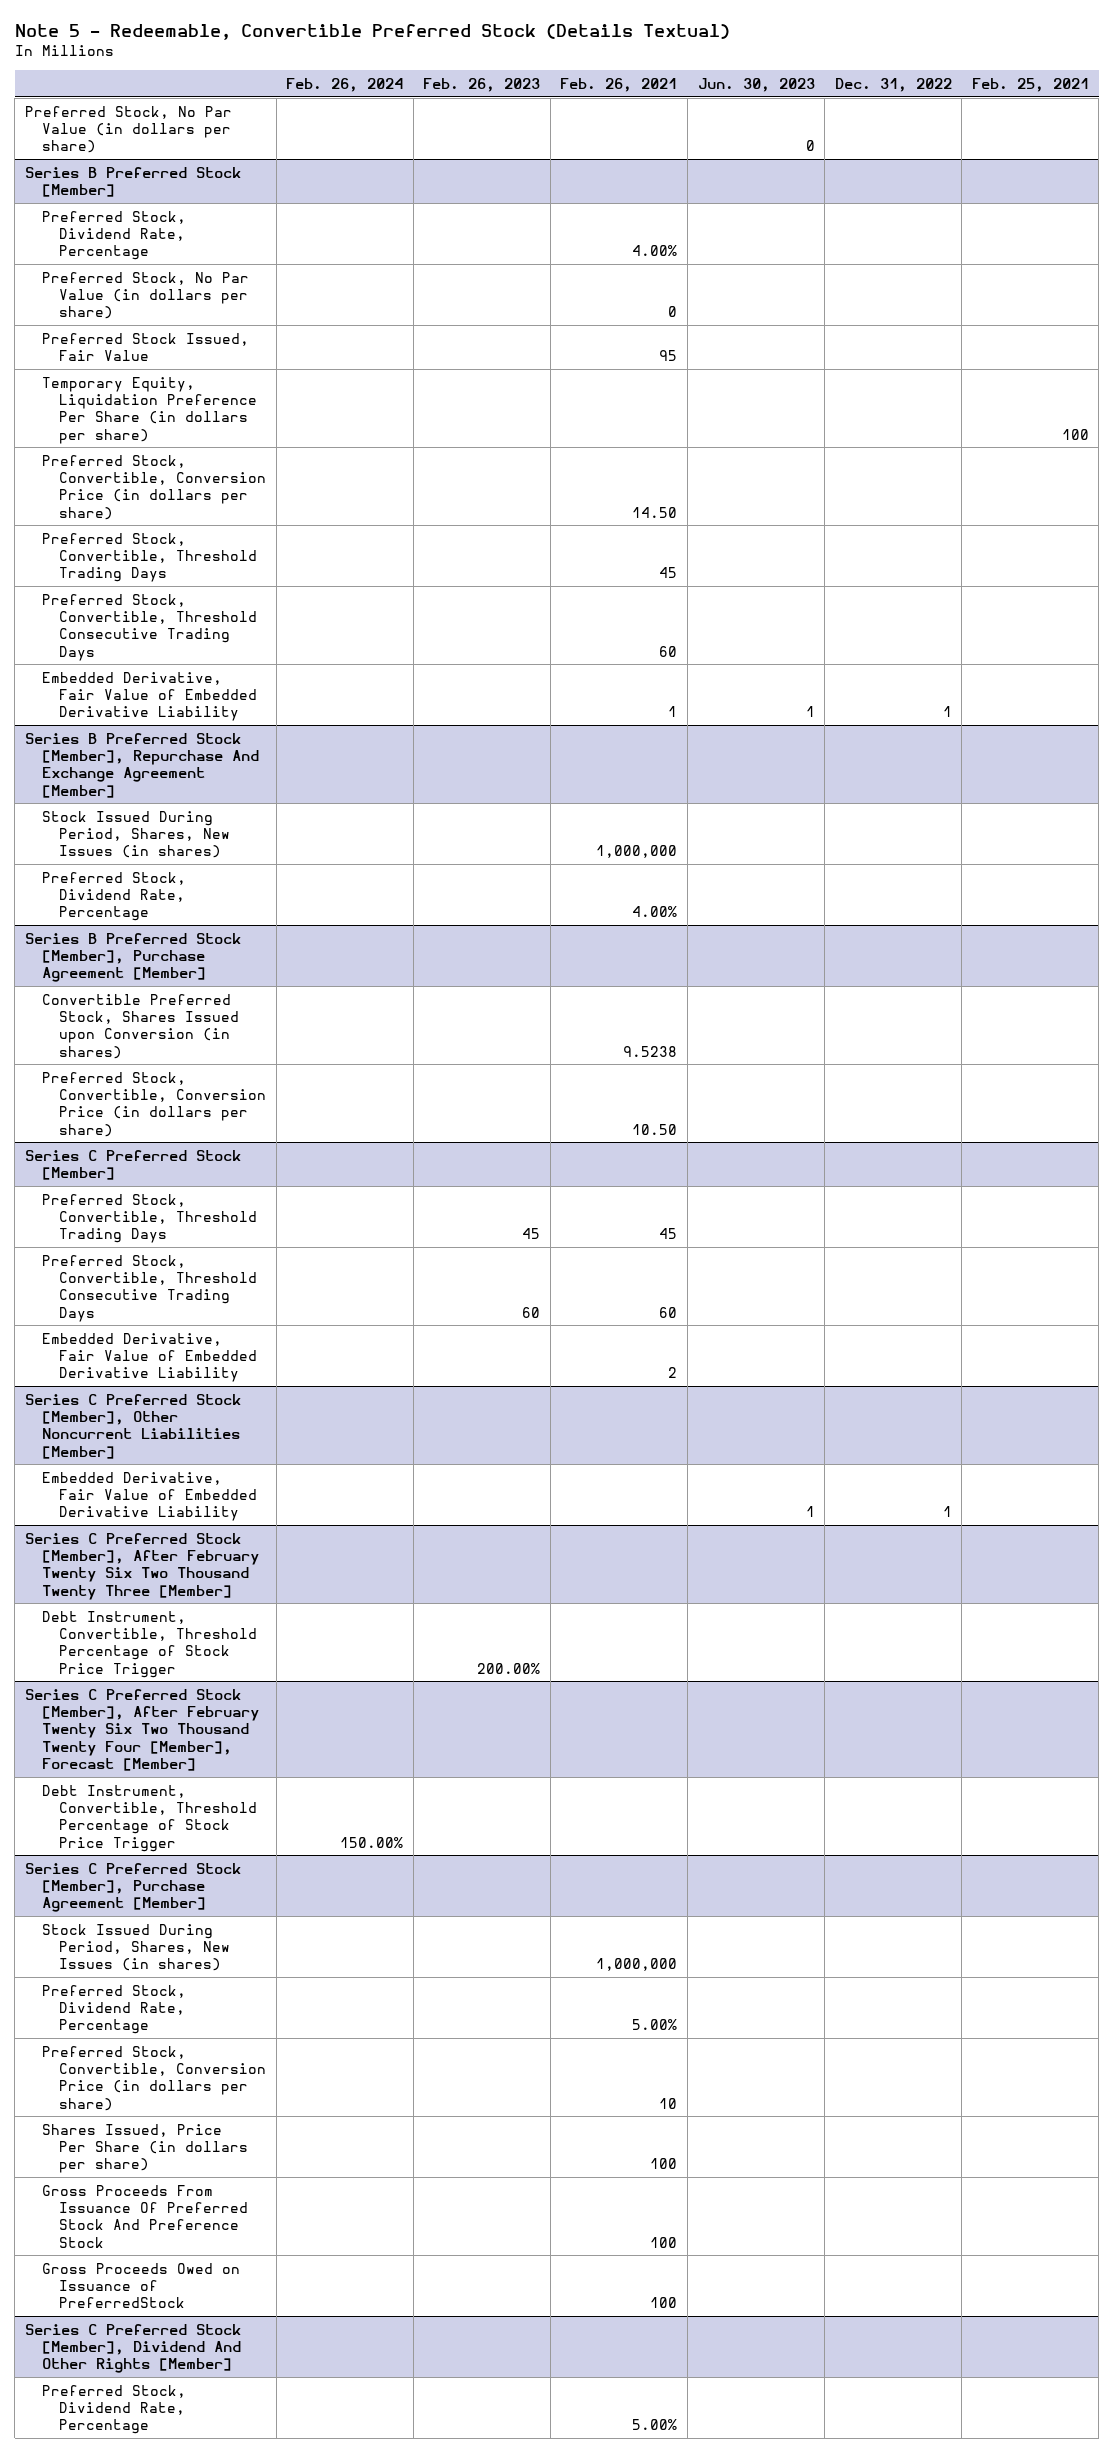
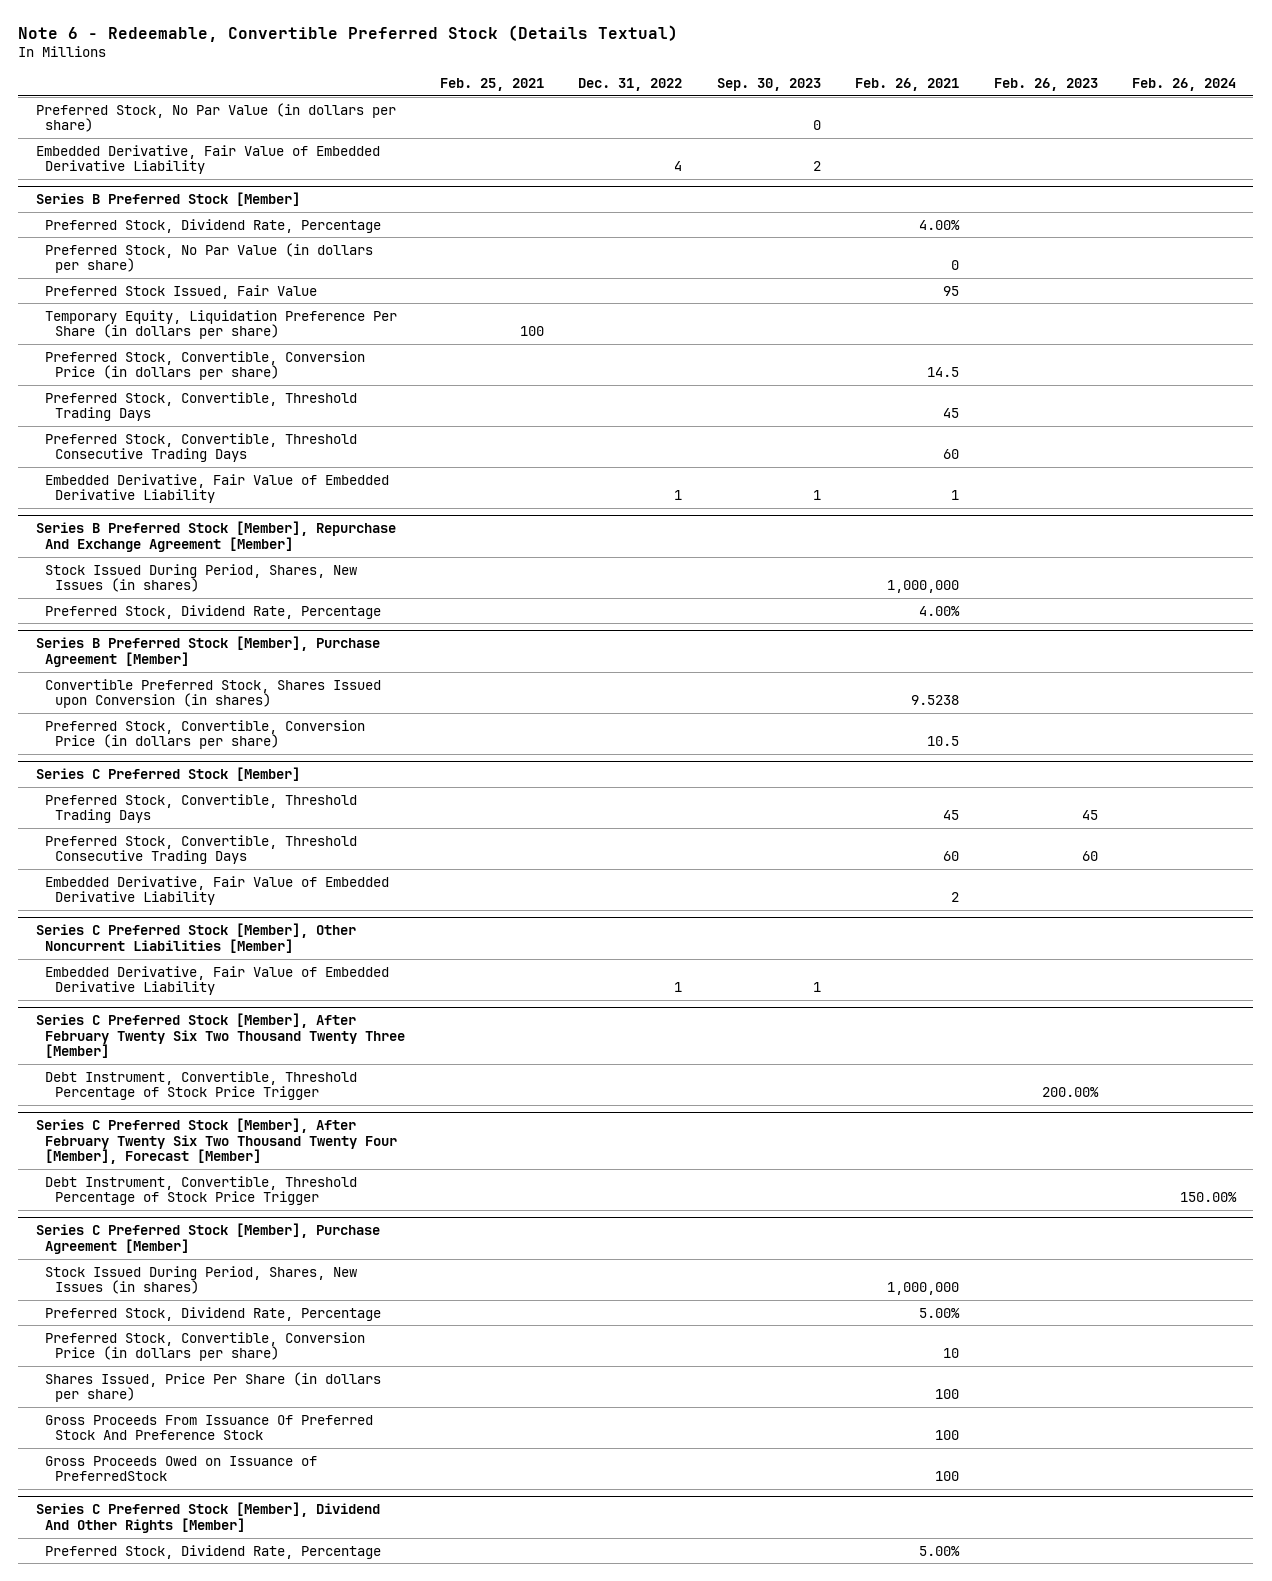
[14,24,730,41] Note 5 - Redeemable, Convertible Preferred Stock (Details Textual) -> [18,25,679,43] Note 6 - Redeemable, Convertible Preferred Stock (Details Textual)
[697,78,815,93] Jun. 30, 2023 -> none
none -> [716,78,821,92] Sep. 30, 2023
none -> [35,144,380,175] Embedded Derivative, Fair Value of Embedded Derivative Liability
[632,506,678,518] 14.50 -> [927,367,960,378] 14.5
[632,1123,678,1135] 10.50 -> [927,736,960,747] 10.5

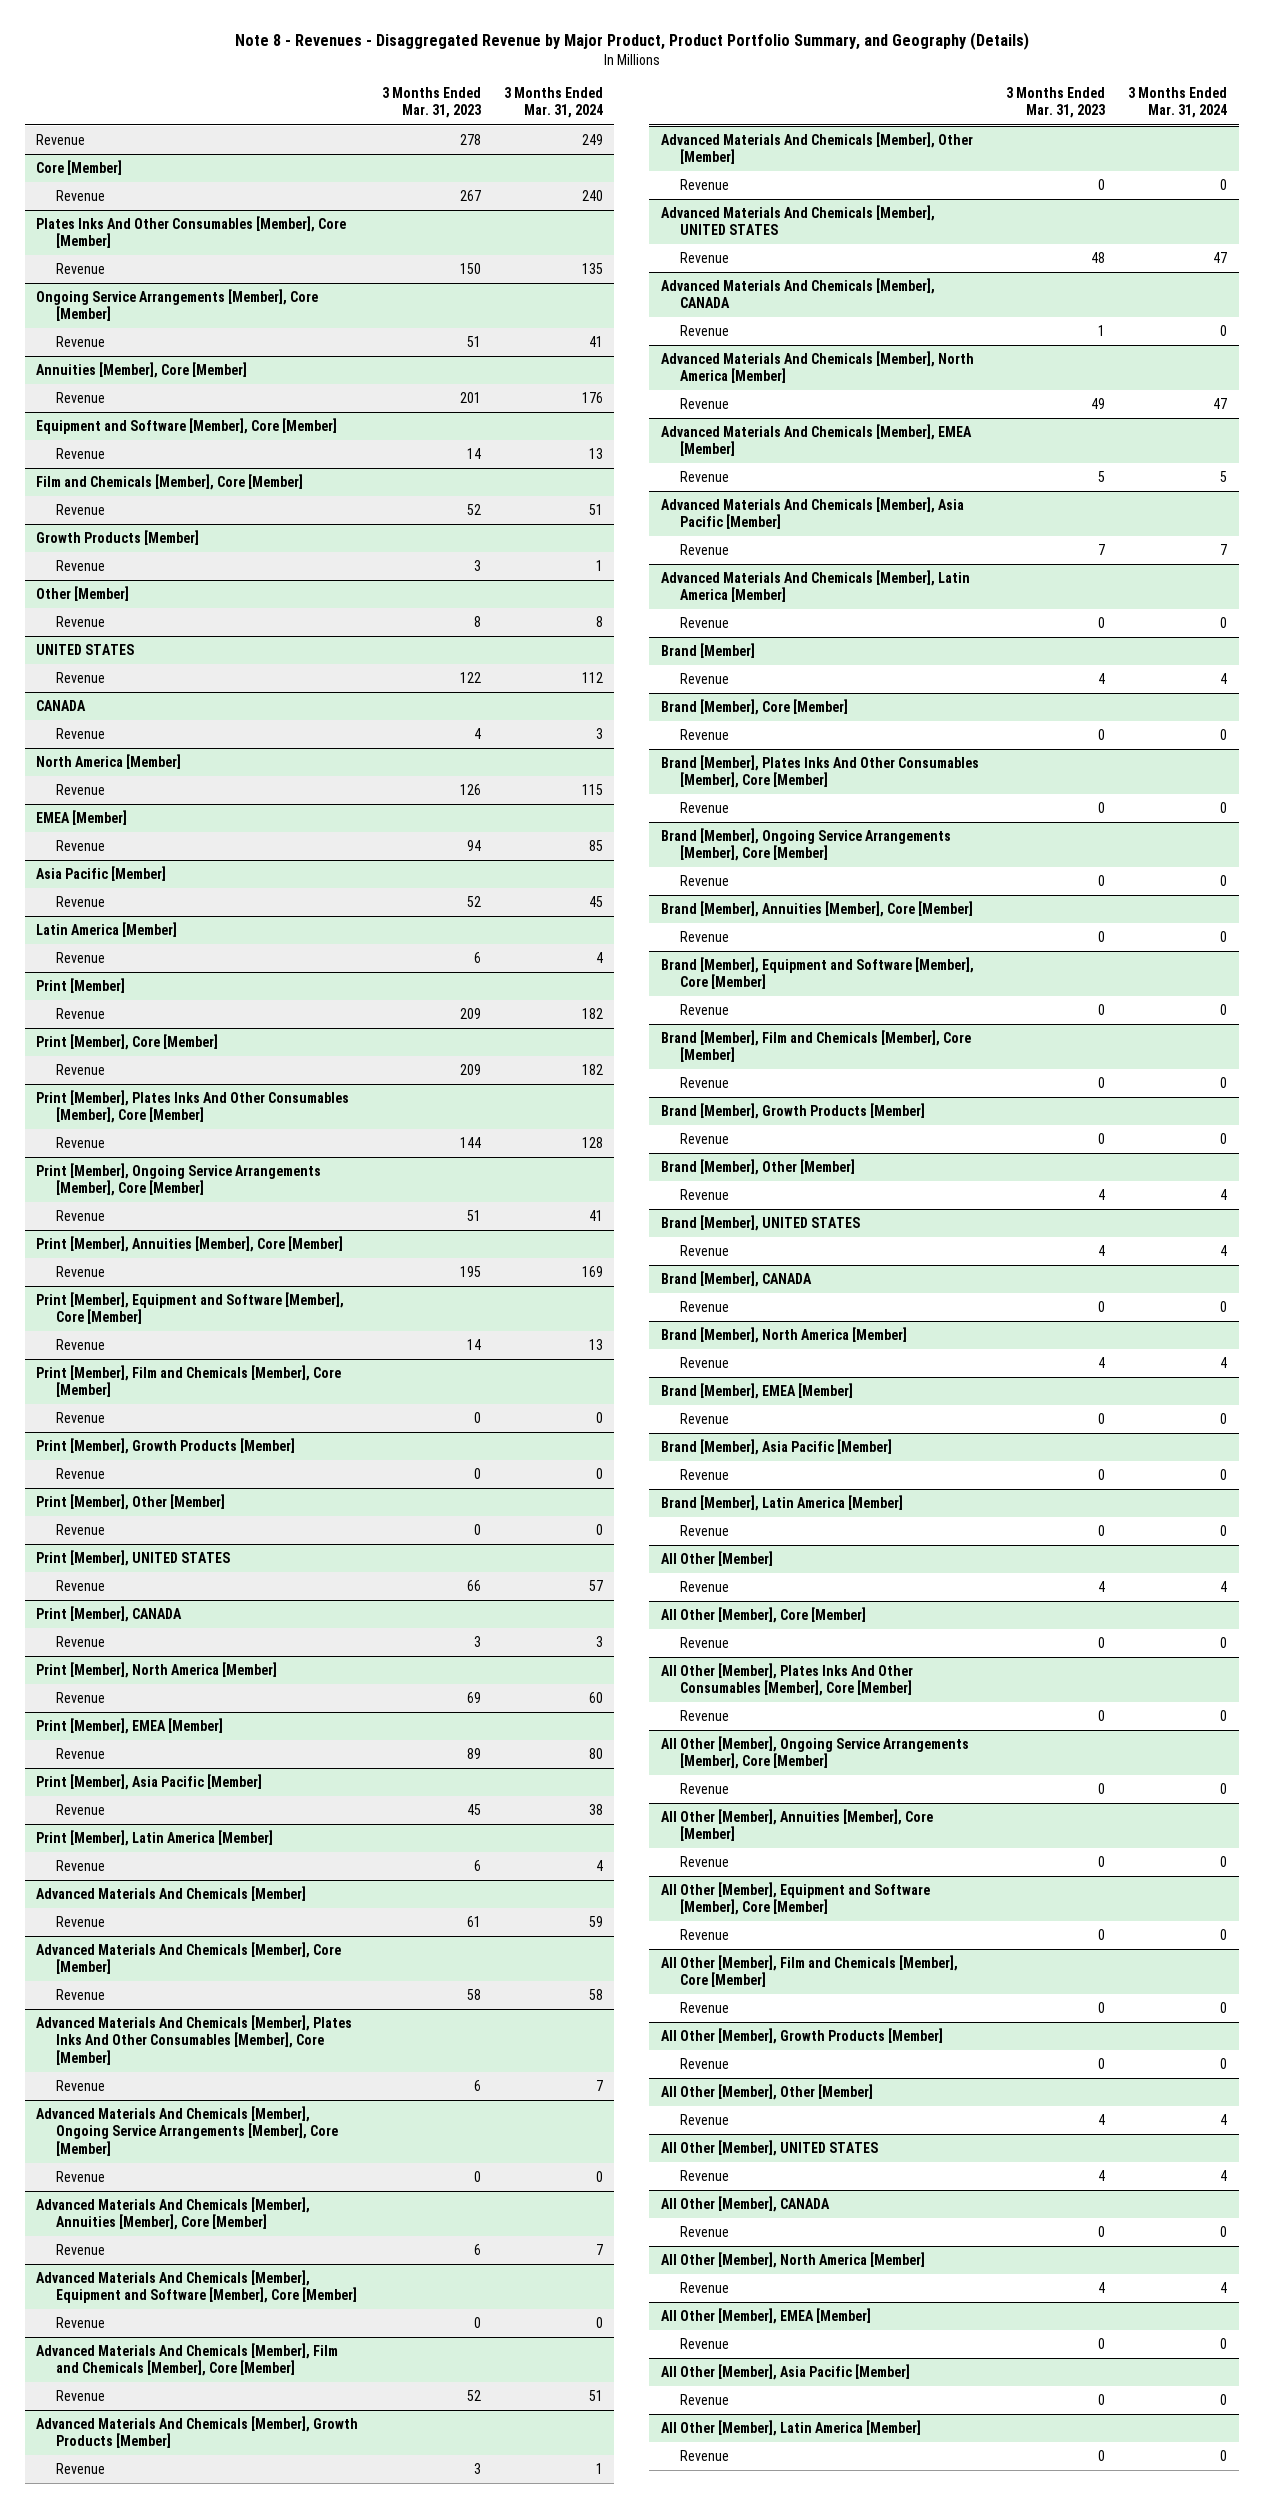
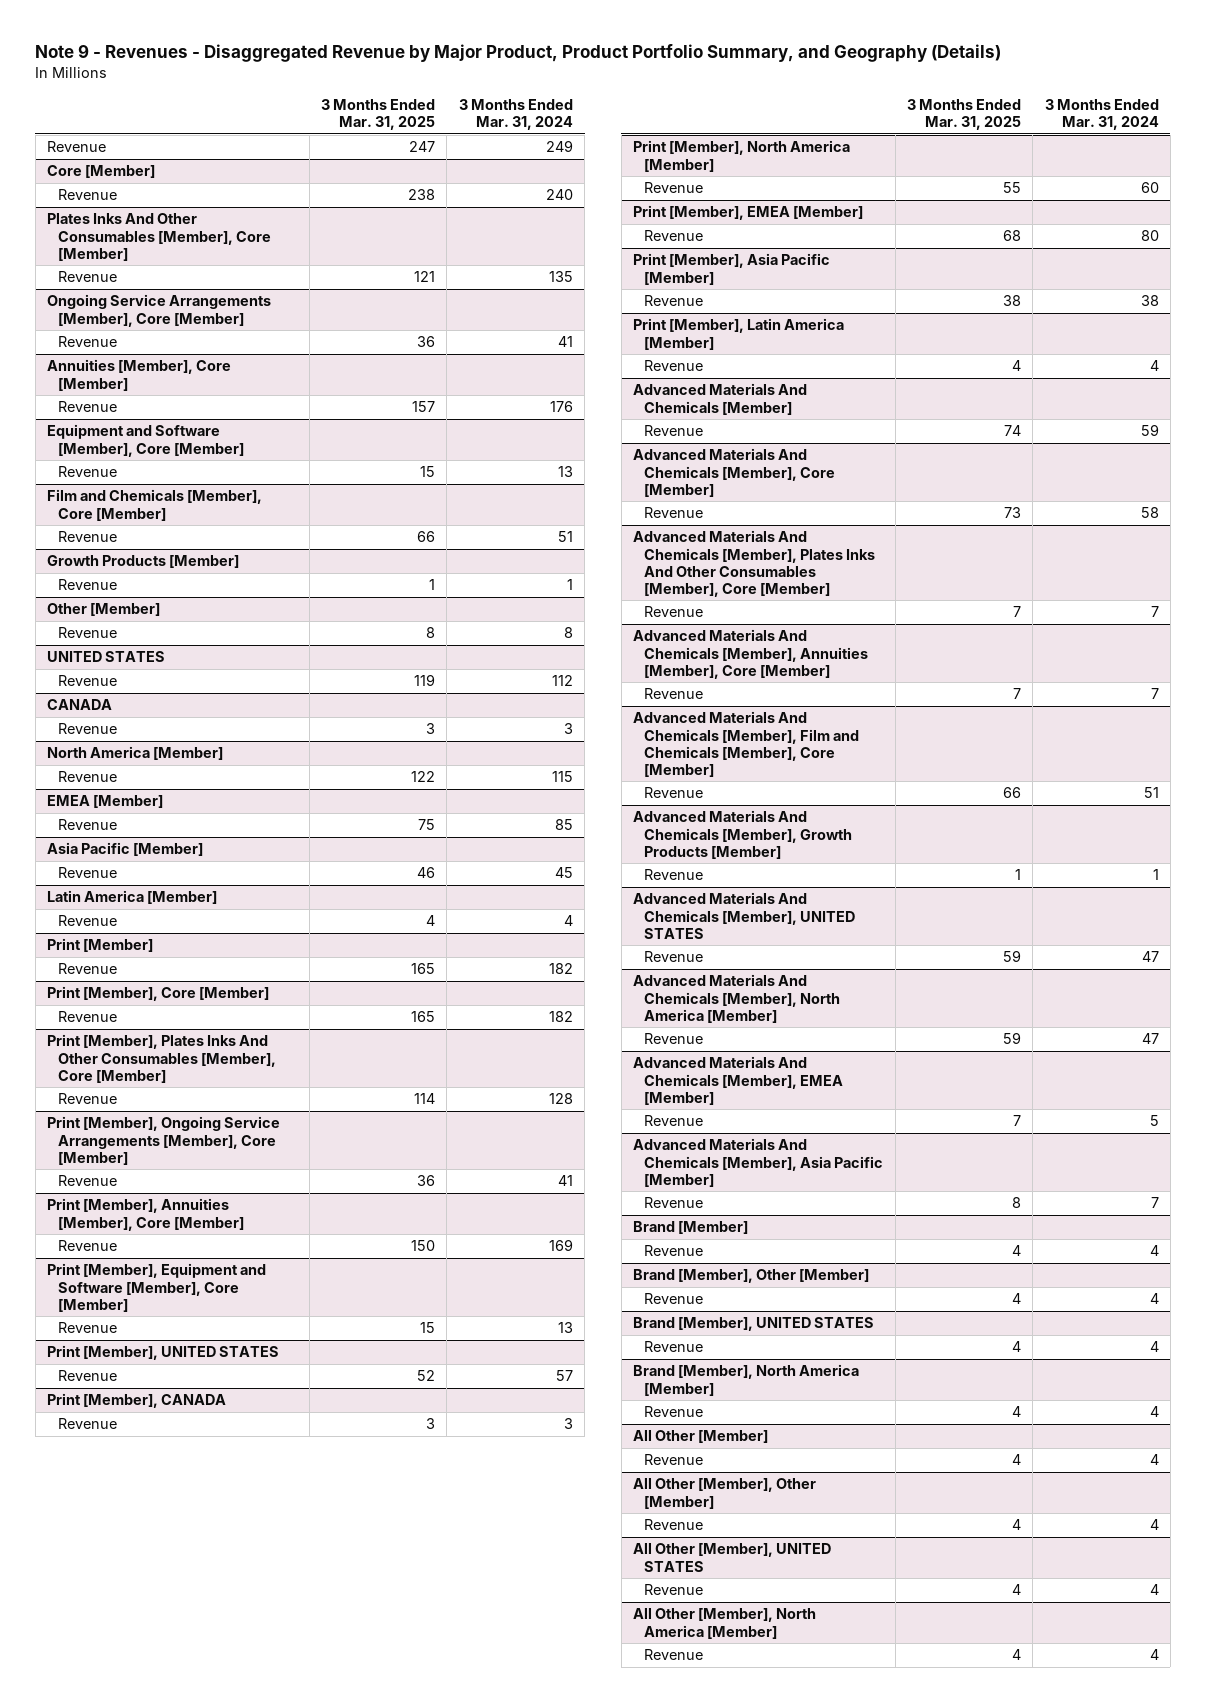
[234,32,1029,51] Note 8 - Revenues - Disaggregated Revenue by Major Product, Product Portfolio Summary, and Geography (Details) -> [35,43,1002,62] Note 9 - Revenues - Disaggregated Revenue by Major Product, Product Portfolio Summary, and Geography (Details)
[381,87,481,119] 3 Months Ended Mar. 31, 2023 -> none
none -> [321,98,436,130] 3 Months Ended Mar. 31, 2025
[36,1365,342,1398] Print [Member], Film and Chemicals [Member], Core [Member] -> none
[55,1412,105,1424] Revenue -> none
[36,1438,296,1455] Print [Member], Growth Products [Member] -> none
[55,1468,105,1480] Revenue -> none
[36,1494,226,1511] Print [Member], Other [Member] -> none
[55,1524,105,1536] Revenue -> none
[36,2106,338,2156] Advanced Materials And Chemicals [Member], Ongoing Service Arrangements [Member], Core [Member] -> none
[55,2171,105,2183] Revenue -> none
[36,2270,357,2304] Advanced Materials And Chemicals [Member], Equipment and Software [Member], Core [Member] -> none
[55,2317,105,2329] Revenue -> none
[660,132,973,165] Advanced Materials And Chemicals [Member], Other [Member] -> none
[680,179,730,191] Revenue -> none
[660,278,935,309] Advanced Materials And Chemicals [Member], CANADA -> none
[680,325,730,337] Revenue -> none
[660,570,970,603] Advanced Materials And Chemicals [Member], Latin America [Member] -> none
[680,617,730,629] Revenue -> none
[660,699,848,716] Brand [Member], Core [Member] -> none
[680,729,730,741] Revenue -> none
[660,755,979,789] Brand [Member], Plates Inks And Other Consumables [Member], Core [Member] -> none
[680,802,730,814] Revenue -> none
[660,828,951,862] Brand [Member], Ongoing Service Arrangements [Member], Core [Member] -> none
[680,875,730,887] Revenue -> none
[660,901,973,918] Brand [Member], Annuities [Member], Core [Member] -> none
[680,931,730,943] Revenue -> none
[660,957,974,990] Brand [Member], Equipment and Software [Member], Core [Member] -> none
[680,1004,730,1016] Revenue -> none
[660,1030,971,1063] Brand [Member], Film and Chemicals [Member], Core [Member] -> none
[680,1077,730,1089] Revenue -> none
[660,1103,925,1120] Brand [Member], Growth Products [Member] -> none
[680,1133,730,1145] Revenue -> none
[660,1271,812,1288] Brand [Member], CANADA -> none
[680,1301,730,1313] Revenue -> none
[660,1383,853,1400] Brand [Member], EMEA [Member] -> none
[680,1413,730,1425] Revenue -> none
[660,1439,892,1456] Brand [Member], Asia Pacific [Member] -> none
[680,1469,730,1481] Revenue -> none
[660,1495,903,1512] Brand [Member], Latin America [Member] -> none
[680,1525,730,1537] Revenue -> none
[660,1607,866,1624] All Other [Member], Core [Member] -> none
[680,1637,730,1649] Revenue -> none
[660,1663,913,1697] All Other [Member], Plates Inks And Other Consumables [Member], Core [Member] -> none
[680,1710,730,1722] Revenue -> none
[660,1736,969,1770] All Other [Member], Ongoing Service Arrangements [Member], Core [Member] -> none
[680,1783,730,1795] Revenue -> none
[660,1809,933,1842] All Other [Member], Annuities [Member], Core [Member] -> none
[680,1856,730,1868] Revenue -> none
[660,1882,930,1916] All Other [Member], Equipment and Software [Member], Core [Member] -> none
[680,1929,730,1941] Revenue -> none
[660,1955,958,1988] All Other [Member], Film and Chemicals [Member], Core [Member] -> none
[680,2002,730,2014] Revenue -> none
[660,2028,943,2045] All Other [Member], Growth Products [Member] -> none
[680,2058,730,2070] Revenue -> none
[660,2196,830,2213] All Other [Member], CANADA -> none
[680,2226,730,2238] Revenue -> none
[660,2308,871,2325] All Other [Member], EMEA [Member] -> none
[680,2338,730,2350] Revenue -> none
[660,2364,910,2381] All Other [Member], Asia Pacific [Member] -> none
[680,2394,730,2406] Revenue -> none
[660,2420,921,2437] All Other [Member], Latin America [Member] -> none
[680,2450,730,2462] Revenue -> none

